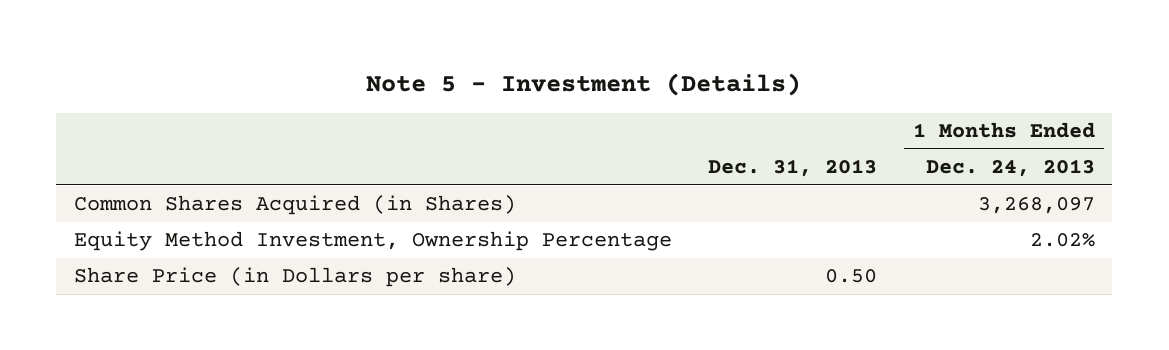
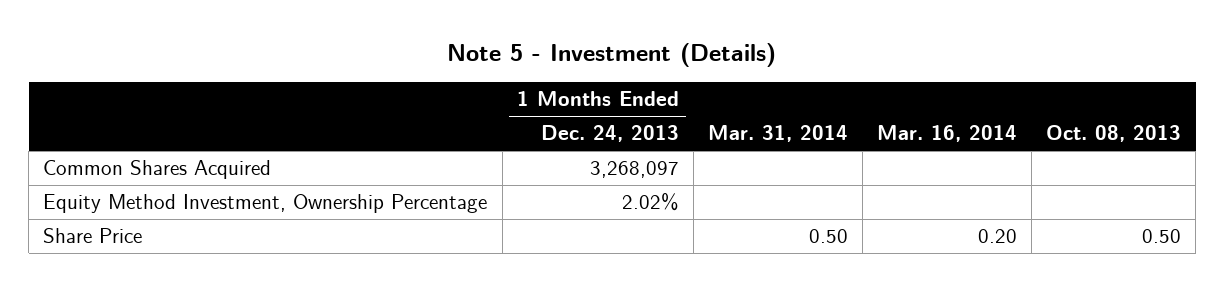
[707,159,877,178] Dec. 31, 2013 -> none
none -> [707,125,848,143] Mar. 31, 2014
none -> [877,125,1018,143] Mar. 16, 2014
none -> [1046,125,1182,143] Oct. 08, 2013
[74,195,517,216] Common Shares Acquired (in Shares) -> [43,160,272,180] Common Shares Acquired
[74,267,517,288] Share Price (in Dollars per share) -> [43,228,143,244] Share Price

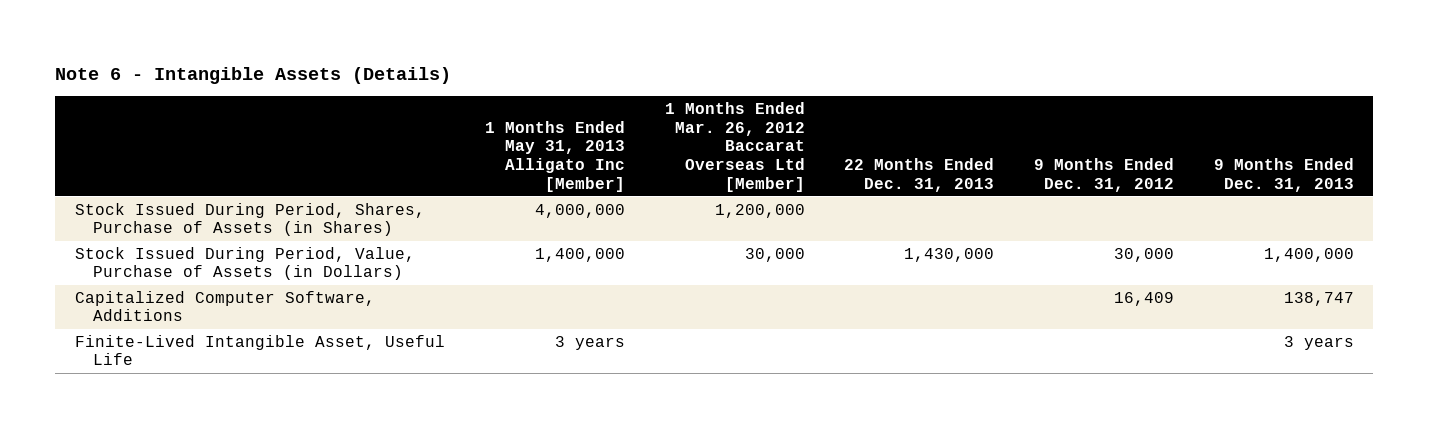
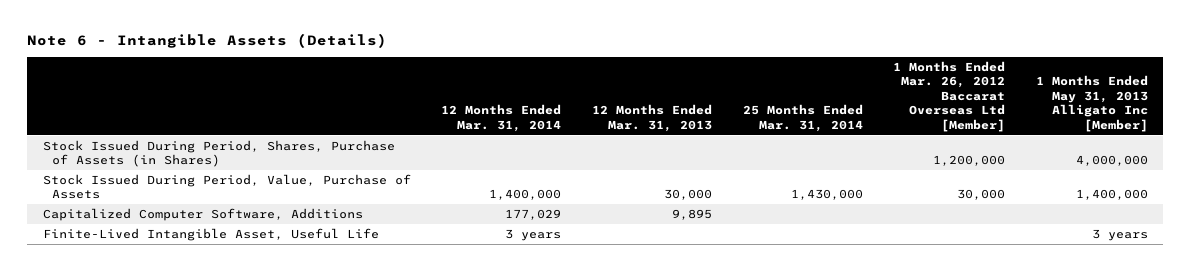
[844,158,995,192] 22 Months Ended Dec. 31, 2013 -> none
[1033,158,1174,192] 9 Months Ended Dec. 31, 2012 -> none
[1213,158,1354,192] 9 Months Ended Dec. 31, 2013 -> none
none -> [441,104,562,132] 12 Months Ended Mar. 31, 2014
none -> [591,104,712,132] 12 Months Ended Mar. 31, 2013
none -> [742,104,863,132] 25 Months Ended Mar. 31, 2014
[75,246,416,281] Stock Issued During Period, Value, Purchase of Assets (in Dollars) -> [42,174,411,200] Stock Issued During Period, Value, Purchase of Assets

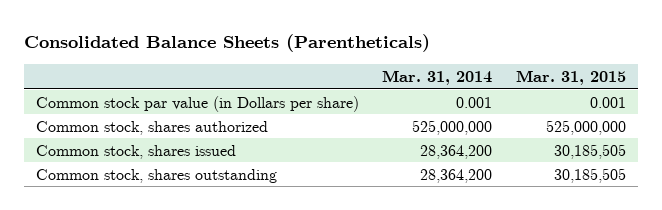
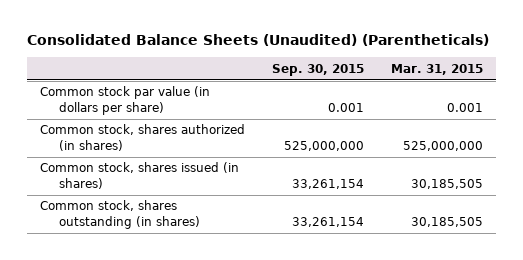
[23,34,430,53] Consolidated Balance Sheets (Parentheticals) -> [26,34,489,47] Consolidated Balance Sheets (Unaudited) (Parentheticals)
[382,69,493,85] Mar. 31, 2014 -> none
none -> [272,63,365,76] Sep. 30, 2015
[35,95,359,112] Common stock par value (in Dollars per share) -> [40,86,211,115] Common stock par value (in dollars per share)
[35,120,268,135] Common stock, shares authorized -> [40,124,246,151] Common stock, shares authorized (in shares)
[35,144,236,159] Common stock, shares issued -> [40,162,240,189] Common stock, shares issued (in shares)
[35,168,277,183] Common stock, shares outstanding -> [40,200,201,229] Common stock, shares outstanding (in shares)

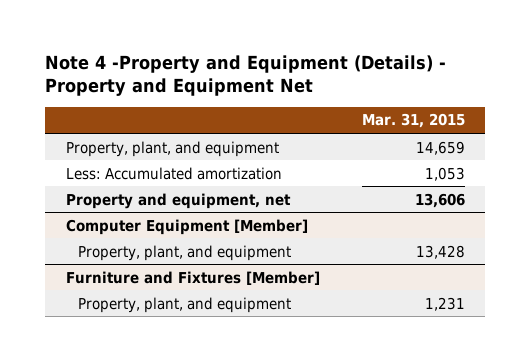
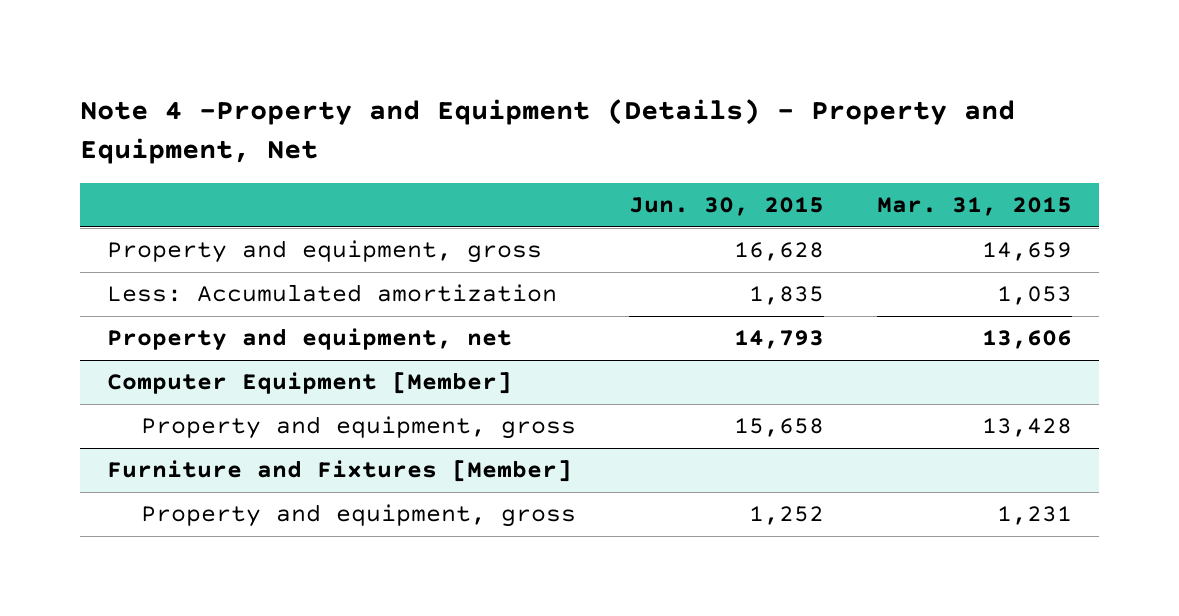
[45,54,447,96] Note 4 -Property and Equipment (Details) - Property and Equipment Net -> [79,99,1015,165] Note 4 -Property and Equipment (Details) - Property and Equipment, Net
none -> [629,197,825,217] Jun. 30, 2015
[66,140,280,157] Property, plant, and equipment -> [106,240,542,264] Property and equipment, gross
[77,244,291,261] Property, plant, and equipment -> [140,416,576,440] Property and equipment, gross
[77,296,291,313] Property, plant, and equipment -> [140,504,576,528] Property and equipment, gross

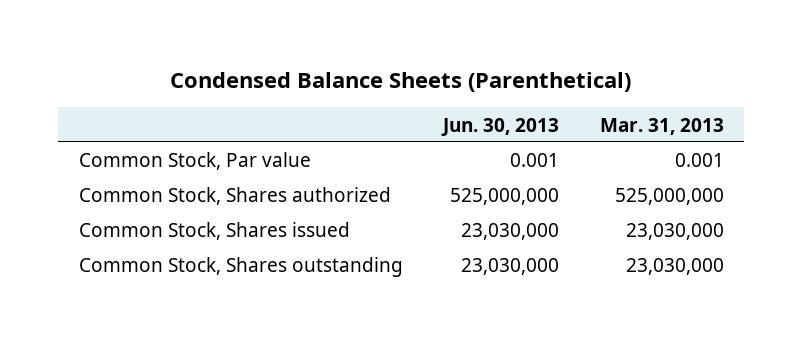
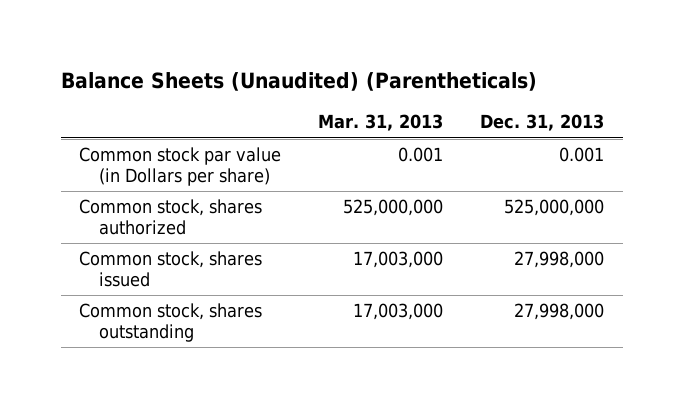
[170,72,632,93] Condensed Balance Sheets (Parenthetical) -> [60,72,537,92] Balance Sheets (Unaudited) (Parentheticals)
[441,117,560,136] Jun. 30, 2013 -> none
none -> [480,114,605,132] Dec. 31, 2013
[78,152,311,171] Common Stock, Par value -> [79,147,282,186] Common stock par value (in Dollars per share)
[78,187,391,206] Common Stock, Shares authorized -> [79,199,263,235] Common stock, shares authorized
[78,222,350,241] Common Stock, Shares issued -> [79,251,263,287] Common stock, shares issued
[625,223,724,241] 23,030,000 -> [353,251,444,269] 17,003,000
[78,257,403,278] Common Stock, Shares outstanding -> [79,303,263,342] Common stock, shares outstanding
[625,258,724,276] 23,030,000 -> [353,303,444,321] 17,003,000

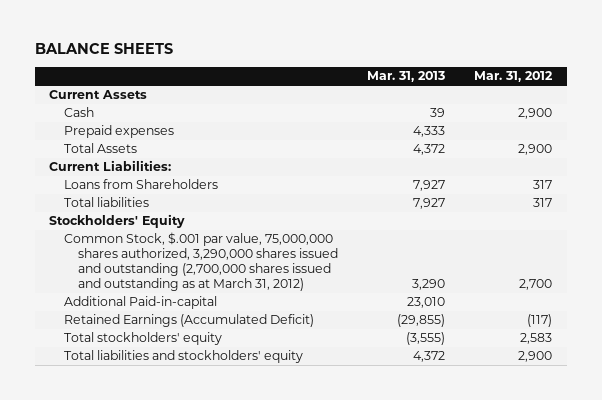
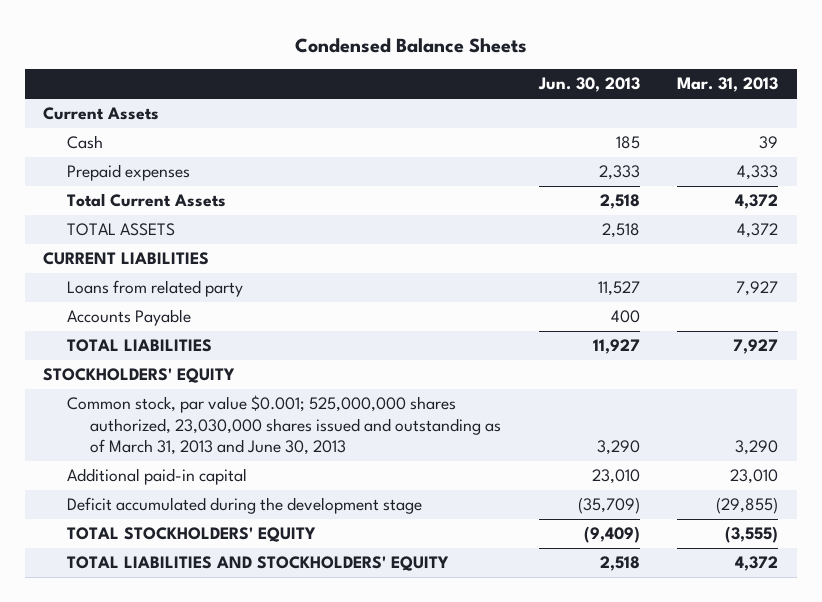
[34,43,173,55] BALANCE SHEETS -> [294,37,527,53] Condensed Balance Sheets
[474,71,554,83] Mar. 31, 2012 -> none
none -> [537,77,640,93] Jun. 30, 2013
none -> [66,193,226,208] Total Current Assets
[63,143,137,154] Total Assets -> [66,223,175,237] TOTAL ASSETS
[49,160,172,172] Current Liabilities: -> [43,252,210,266] CURRENT LIABILITIES
[63,179,218,190] Loans from Shareholders -> [66,280,243,298] Loans from related party
none -> [66,309,191,327] Accounts Payable
[63,197,149,208] Total liabilities -> [66,339,212,353] TOTAL LIABILITIES
[49,214,186,229] Stockholders' Equity -> [43,368,236,384] STOCKHOLDERS' EQUITY
[63,232,339,291] Common Stock, $.001 par value, 75,000,000 shares authorized, 3,290,000 shares issued and outstanding (2,700,000 shares issued and outstanding as at March 31, 2012) -> [66,395,502,456] Common stock, par value $0.001; 525,000,000 shares authorized, 23,030,000 shares issued and outstanding as of March 31, 2013 and June 30, 2013
[63,296,217,310] Additional Paid-in-capital -> [66,468,247,486] Additional paid-in capital
[63,314,314,328] Retained Earnings (Accumulated Deficit) -> [66,497,422,515] Deficit accumulated during the development stage
[63,332,222,346] Total stockholders' equity -> [66,527,316,543] TOTAL STOCKHOLDERS' EQUITY
[63,350,303,364] Total liabilities and stockholders' equity -> [66,556,449,572] TOTAL LIABILITIES AND STOCKHOLDERS' EQUITY

